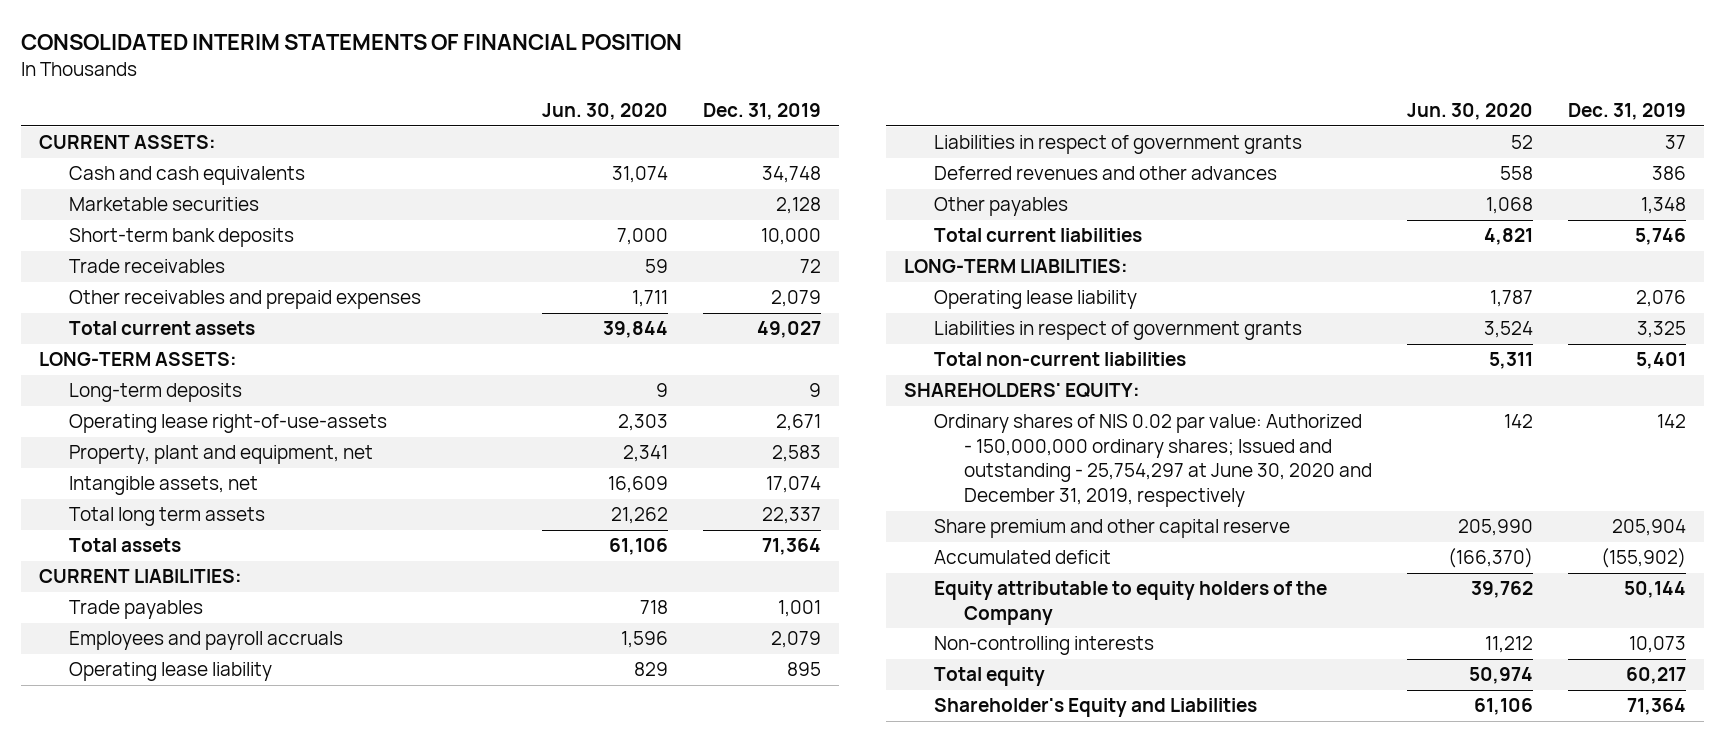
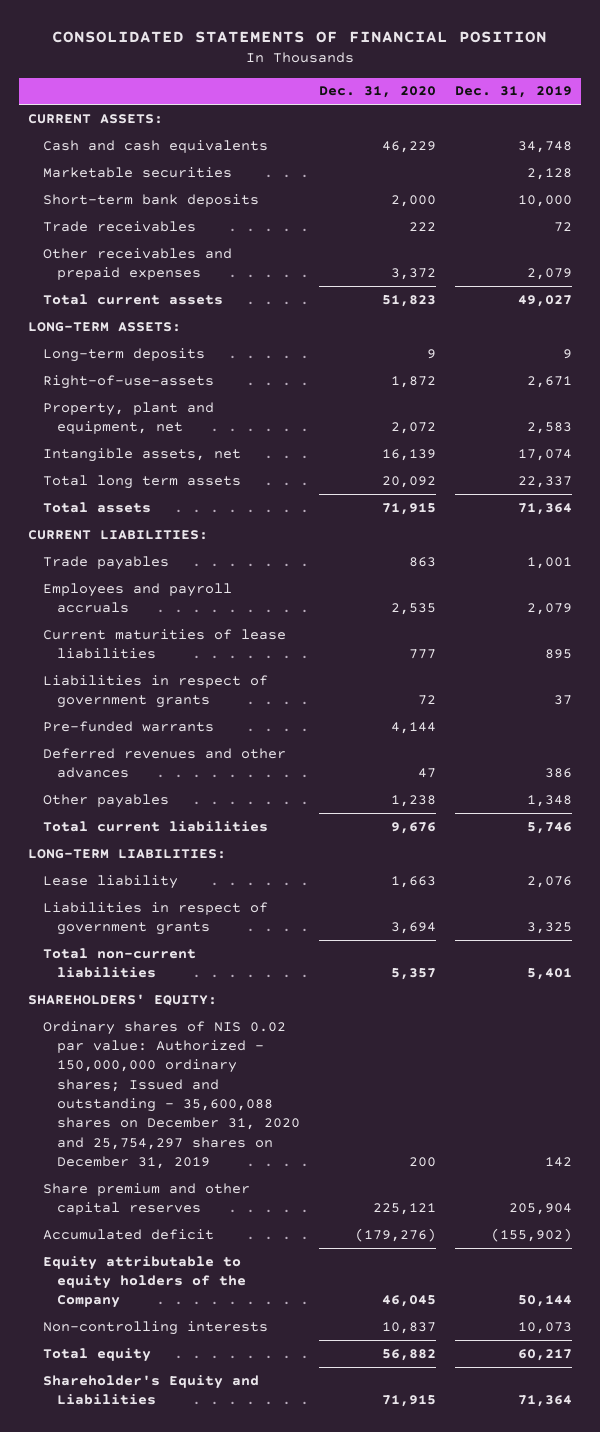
[21,34,683,51] CONSOLIDATED INTERIM STATEMENTS OF FINANCIAL POSITION -> [51,31,547,44] CONSOLIDATED STATEMENTS OF FINANCIAL POSITION
[541,103,668,121] Jun. 30, 2020 -> none
none -> [318,86,436,99] Dec. 31, 2020
[68,414,387,434] Operating lease right-of-use-assets -> [42,374,214,389] Right-of-use-assets
[68,662,272,682] Operating lease liability -> [42,628,286,660] Current maturities of lease liabilities
none -> [42,720,214,732] Pre-funded warrants
[933,290,1137,310] Operating lease liability -> [42,874,178,889] Lease liability
[933,414,1372,508] Ordinary shares of NIS 0.02 par value: Authorized - 150,000,000 ordinary shares; Issued and outstanding - 25,754,297 at June 30, 2020 and December 31, 2019, respectively -> [42,1020,300,1169] Ordinary shares of NIS 0.02 par value: Authorized - 150,000,000 ordinary shares; Issued and outstanding - 35,600,088 shares on December 31, 2020 and 25,754,297 shares on December 31, 2019
[933,519,1290,539] Share premium and other capital reserve -> [42,1182,250,1216] Share premium and other capital reserves

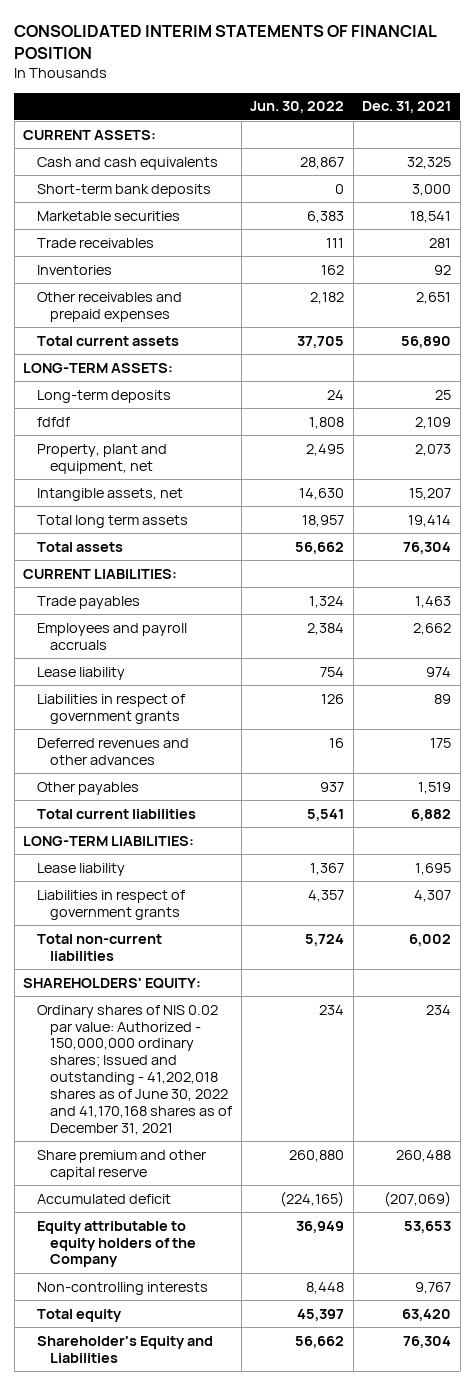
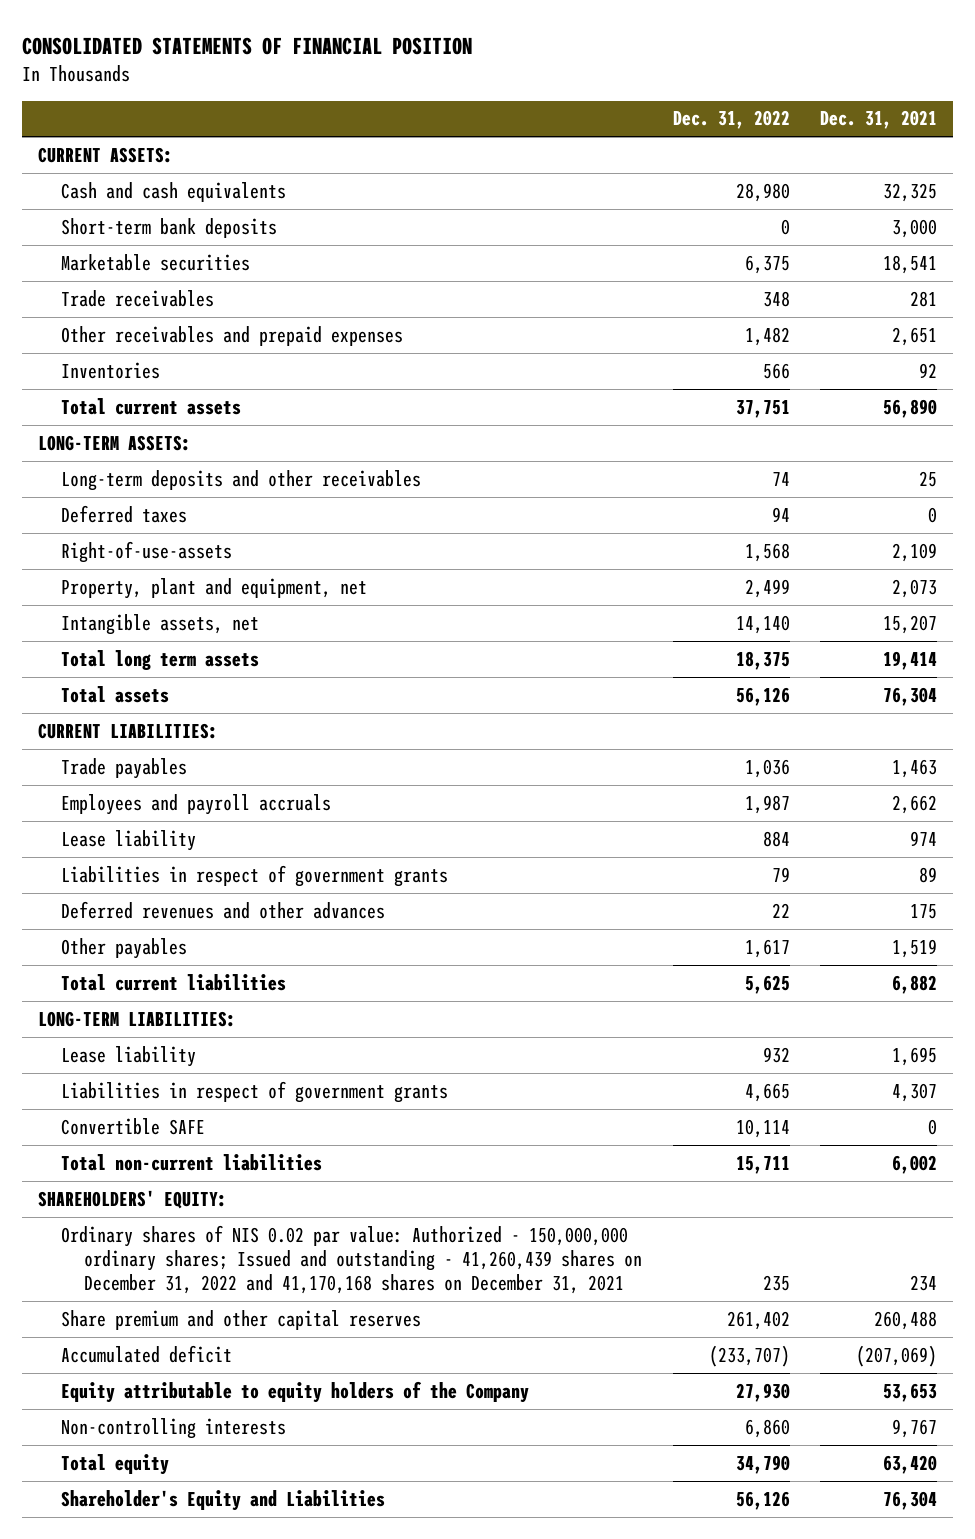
[14,24,438,59] CONSOLIDATED INTERIM STATEMENTS OF FINANCIAL POSITION -> [22,36,473,55] CONSOLIDATED STATEMENTS OF FINANCIAL POSITION
[250,101,345,114] Jun. 30, 2022 -> none
none -> [672,110,790,130] Dec. 31, 2022
[36,264,112,275] Inventories -> [60,361,160,379] Inventories
[36,389,171,403] Long-term deposits -> [60,469,421,491] Long-term deposits and other receivables
none -> [60,504,187,523] Deferred taxes
[36,416,70,427] fdfdf -> [60,540,232,563] Right-of-use-assets
none -> [60,1117,205,1135] Convertible SAFE
[36,1004,233,1135] Ordinary shares of NIS 0.02 par value: Authorized - 150,000,000 ordinary shares; Issued and outstanding - 41,202,018 shares as of June 30, 2022 and 41,170,168 shares as of December 31, 2021 -> [60,1224,642,1294] Ordinary shares of NIS 0.02 par value: Authorized - 150,000,000 ordinary shares; Issued and outstanding - 41,260,439 shares on December 31, 2022 and 41,170,168 shares on December 31, 2021
[36,1149,206,1180] Share premium and other capital reserve -> [60,1309,421,1330] Share premium and other capital reserves

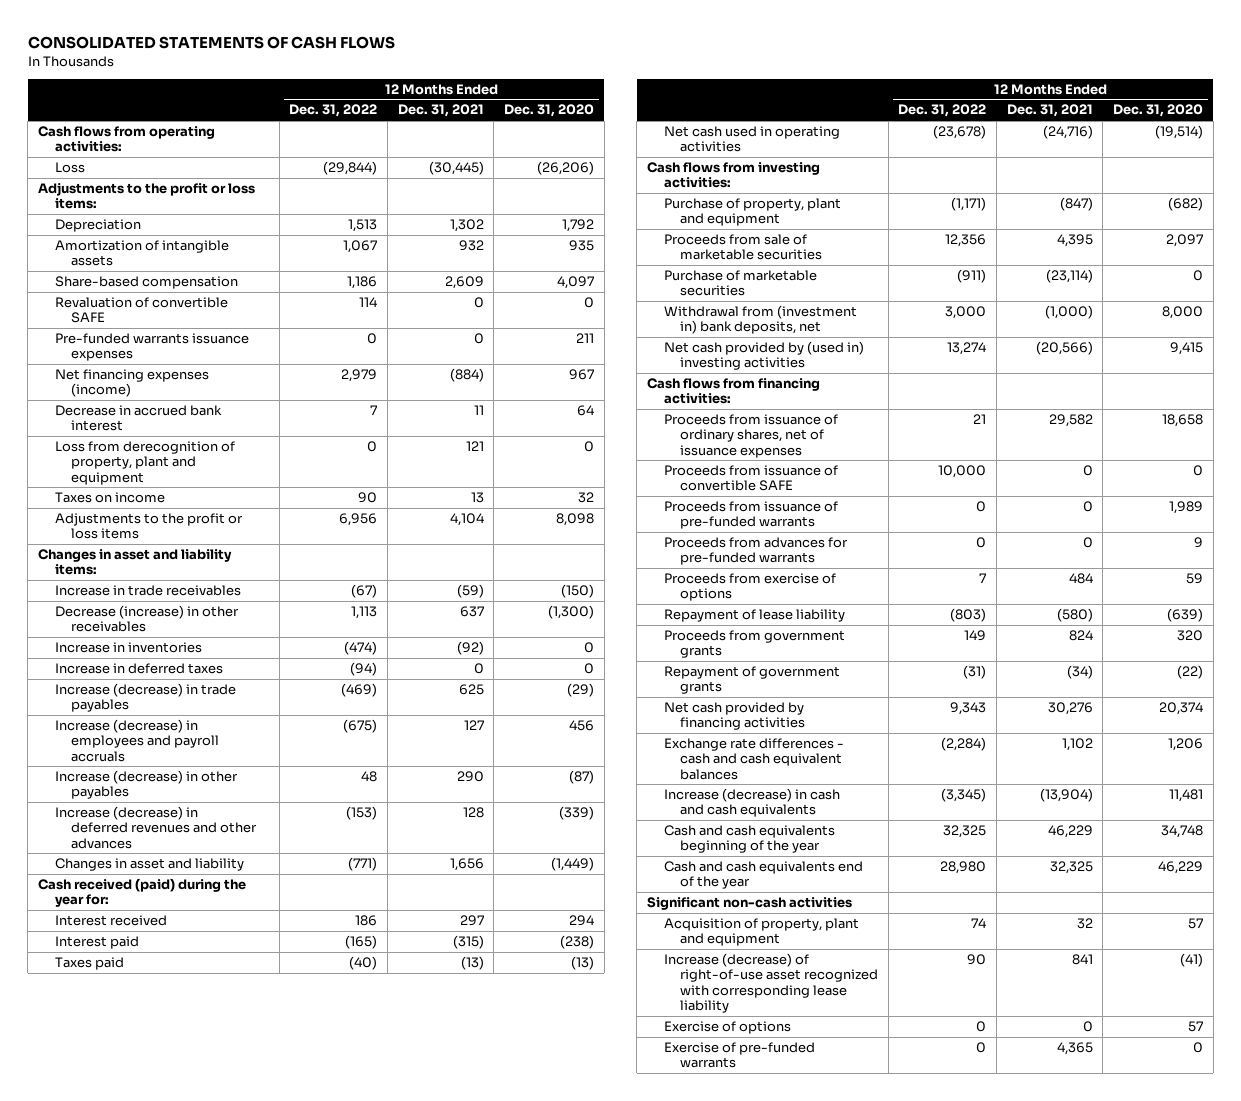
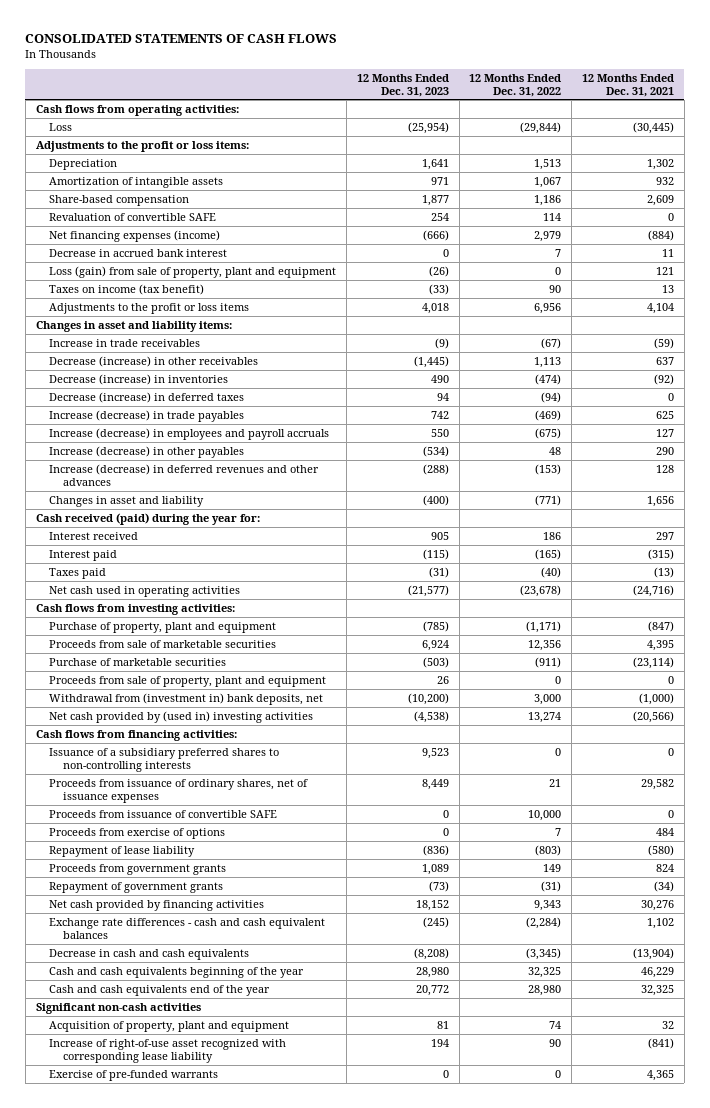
[504,104,595,118] Dec. 31, 2020 -> none
none -> [356,73,449,97] 12 Months Ended Dec. 31, 2023
[54,333,249,362] Pre-funded warrants issuance expenses -> none
[54,441,235,485] Loss from derecognition of property, plant and equipment -> [49,265,337,278] Loss (gain) from sale of property, plant and equipment
[54,492,165,504] Taxes on income -> [49,283,205,295] Taxes on income (tax benefit)
[54,642,202,654] Increase in inventories -> [49,373,229,385] Decrease (increase) in inventories
[54,663,223,675] Increase in deferred taxes -> [49,391,245,403] Decrease (increase) in deferred taxes
none -> [49,675,327,687] Proceeds from sale of property, plant and equipment
none -> [49,747,280,772] Issuance of a subsidiary preferred shares to non-controlling interests
[663,501,838,530] Proceeds from issuance of pre-funded warrants -> none
[663,537,848,566] Proceeds from advances for pre-funded warrants -> none
[663,788,840,818] Increase (decrease) in cash and cash equivalents -> [49,948,250,960] Decrease in cash and cash equivalents
[663,1021,791,1035] Exercise of options -> none
[663,953,879,1013] Increase (decrease) of right-of-use asset recognized with corresponding lease liability -> [49,1038,287,1063] Increase of right-of-use asset recognized with corresponding lease liability
[1071,954,1093,966] 841 -> [647,1037,674,1049] (841)

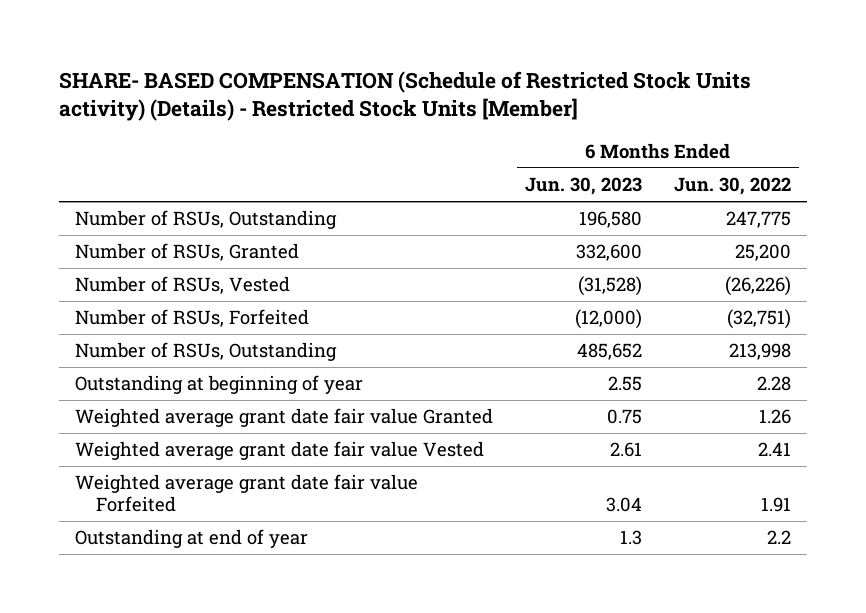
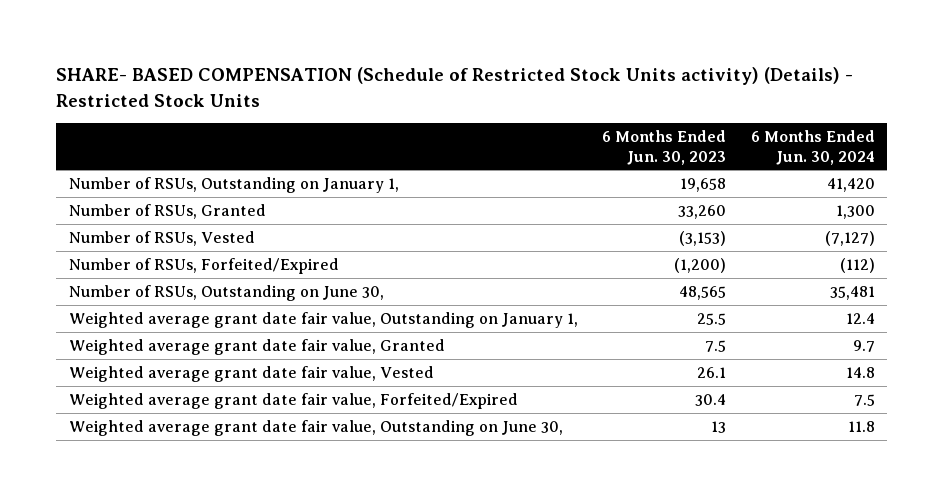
[59,70,752,122] SHARE- BASED COMPENSATION (Schedule of Restricted Stock Units activity) (Details) - Restricted Stock Units [Member] -> [56,67,854,107] SHARE- BASED COMPENSATION (Schedule of Restricted Stock Units activity) (Details) - Restricted Stock Units
[673,177,791,196] Jun. 30, 2022 -> none
none -> [751,129,876,165] 6 Months Ended Jun. 30, 2024
[75,375,364,395] Outstanding at beginning of year -> none
[75,529,309,549] Outstanding at end of year -> none
[75,210,338,230] Number of RSUs, Outstanding -> [68,177,399,194] Number of RSUs, Outstanding on January 1,
[578,211,642,229] 196,580 -> [680,178,727,193] 19,658
[575,244,642,262] 332,600 -> [678,205,727,220] 33,260
[577,276,642,297] (31,528) -> [679,231,727,247] (3,153)
[75,309,310,328] Number of RSUs, Forfeited -> [68,258,339,275] Number of RSUs, Forfeited/Expired
[574,309,642,330] (12,000) -> [674,258,727,274] (1,200)
[75,342,338,362] Number of RSUs, Outstanding -> [68,285,384,302] Number of RSUs, Outstanding on June 30,
[576,343,642,361] 485,652 -> [679,286,727,301] 48,565
none -> [68,312,578,329] Weighted average grant date fair value, Outstanding on January 1,
[75,408,494,428] Weighted average grant date fair value Granted -> [68,339,445,356] Weighted average grant date fair value, Granted
[606,409,642,425] 0.75 -> [705,340,727,353] 7.5
[75,441,485,461] Weighted average grant date fair value Vested -> [68,366,434,383] Weighted average grant date fair value, Vested
[609,442,642,458] 2.61 -> [697,367,727,379] 26.1
[75,474,419,512] Weighted average grant date fair value Forfeited -> [68,393,518,410] Weighted average grant date fair value, Forfeited/Expired
[605,496,642,512] 3.04 -> [695,394,727,407] 30.4
none -> [68,420,563,437] Weighted average grant date fair value, Outstanding on June 30,

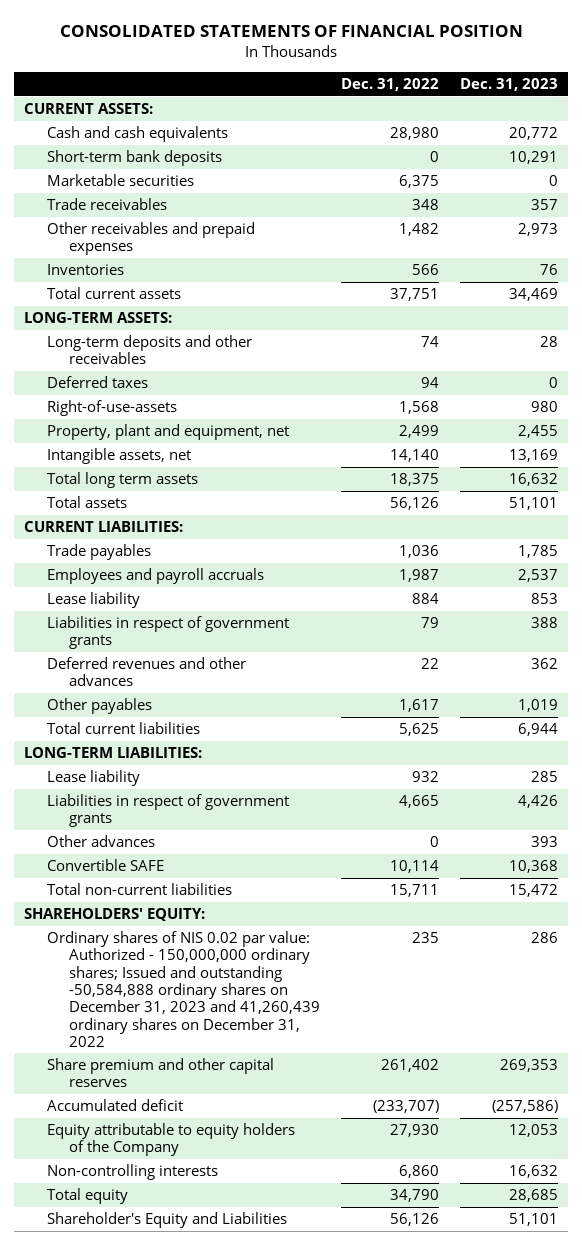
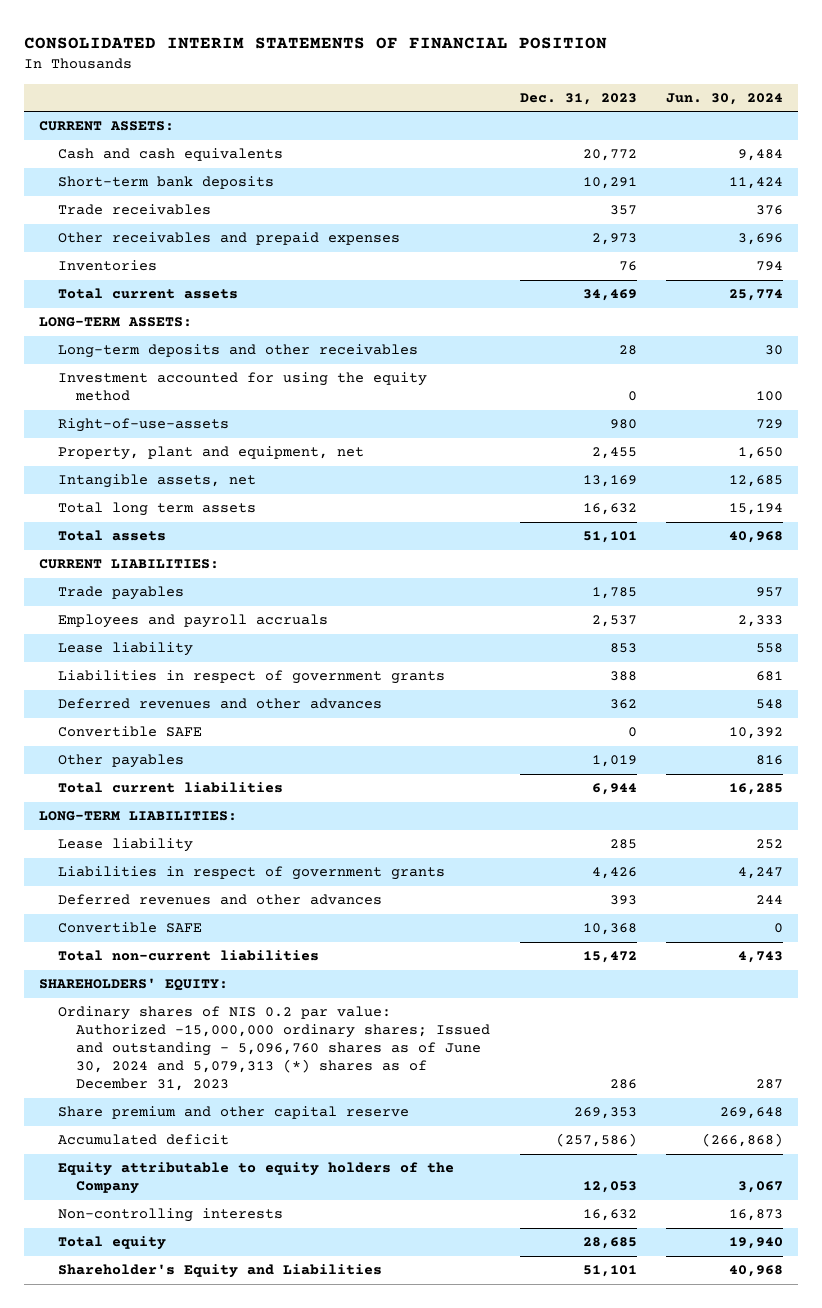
[59,25,523,38] CONSOLIDATED STATEMENTS OF FINANCIAL POSITION -> [24,36,608,49] CONSOLIDATED INTERIM STATEMENTS OF FINANCIAL POSITION
[340,78,439,92] Dec. 31, 2022 -> none
none -> [666,92,784,105] Jun. 30, 2024
[46,174,194,187] Marketable securities -> none
[46,376,148,389] Deferred taxes -> none
none -> [57,372,427,402] Investment accounted for using the equity method
none -> [57,726,202,738] Convertible SAFE
[46,835,155,848] Other advances -> [57,894,382,906] Deferred revenues and other advances
[46,931,321,1047] Ordinary shares of NIS 0.02 par value: Authorized - 150,000,000 ordinary shares; Issued and outstanding -50,584,888 ordinary shares on December 31, 2023 and 41,260,439 ordinary shares on December 31, 2022 -> [57,1006,491,1092] Ordinary shares of NIS 0.2 par value: Authorized -15,000,000 ordinary shares; Issued and outstanding - 5,096,760 shares as of June 30, 2024 and 5,079,313 (*) shares as of December 31, 2023
[46,1058,274,1088] Share premium and other capital reserves -> [57,1106,409,1120] Share premium and other capital reserve

